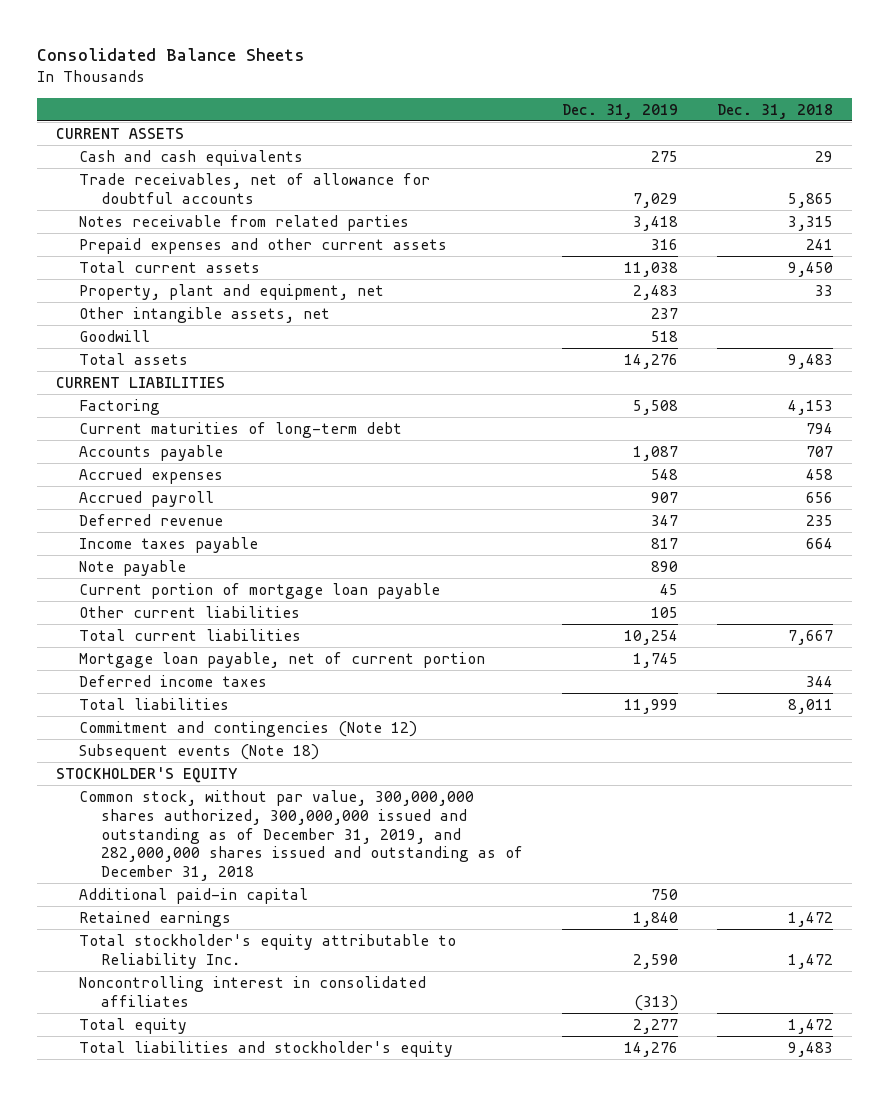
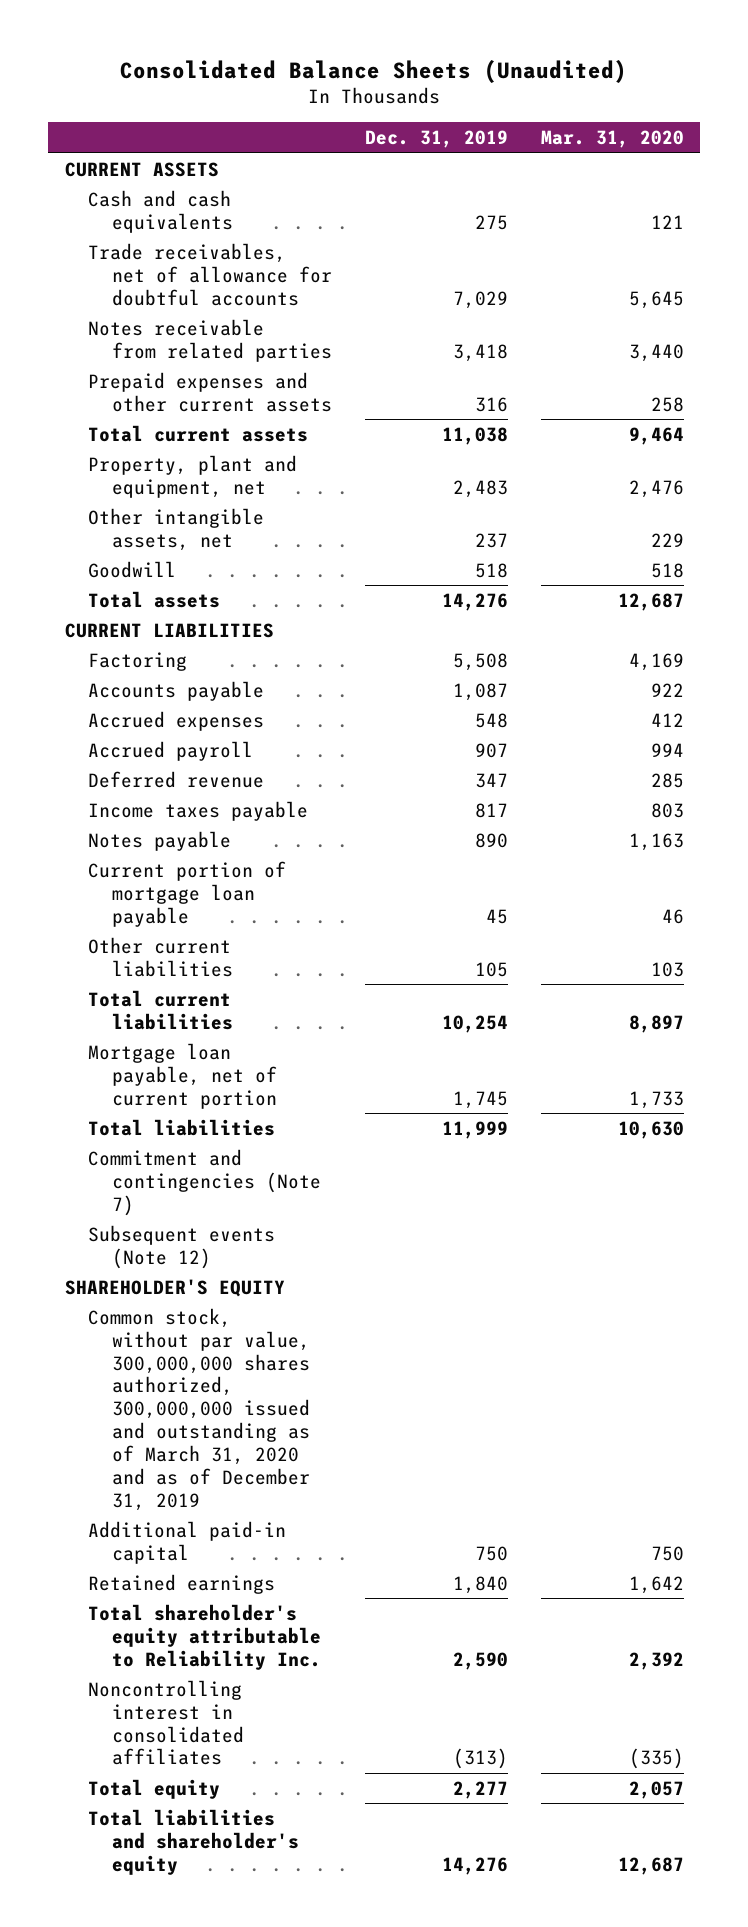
[36,48,305,62] Consolidated Balance Sheets -> [120,59,628,83] Consolidated Balance Sheets (Unaudited)
[716,103,833,119] Dec. 31, 2018 -> none
none -> [540,130,684,149] Mar. 31, 2020
[78,421,402,438] Current maturities of long-term debt -> none
[78,559,186,576] Note payable -> [88,830,232,851] Notes payable
[78,674,267,687] Deferred income taxes -> none
[78,720,417,737] Commitment and contingencies (Note 12) -> [88,1148,321,1216] Commitment and contingencies (Note 7)
[78,743,319,760] Subsequent events (Note 18) -> [88,1224,276,1269] Subsequent events (Note 12)
[56,766,239,783] STOCKHOLDER'S EQUITY -> [64,1278,285,1297] SHAREHOLDER'S EQUITY
[78,789,524,882] Common stock, without par value, 300,000,000 shares authorized, 300,000,000 issued and outstanding as of December 31, 2019, and 282,000,000 shares issued and outstanding as of December 31, 2018 -> [88,1307,310,1511] Common stock, without par value, 300,000,000 shares authorized, 300,000,000 issued and outstanding as of March 31, 2020 and as of December 31, 2019
[78,933,456,969] Total stockholder's equity attributable to Reliability Inc. -> [88,1603,321,1670] Total shareholder's equity attributable to Reliability Inc.
[78,1040,453,1057] Total liabilities and stockholder's equity -> [88,1808,299,1875] Total liabilities and shareholder's equity

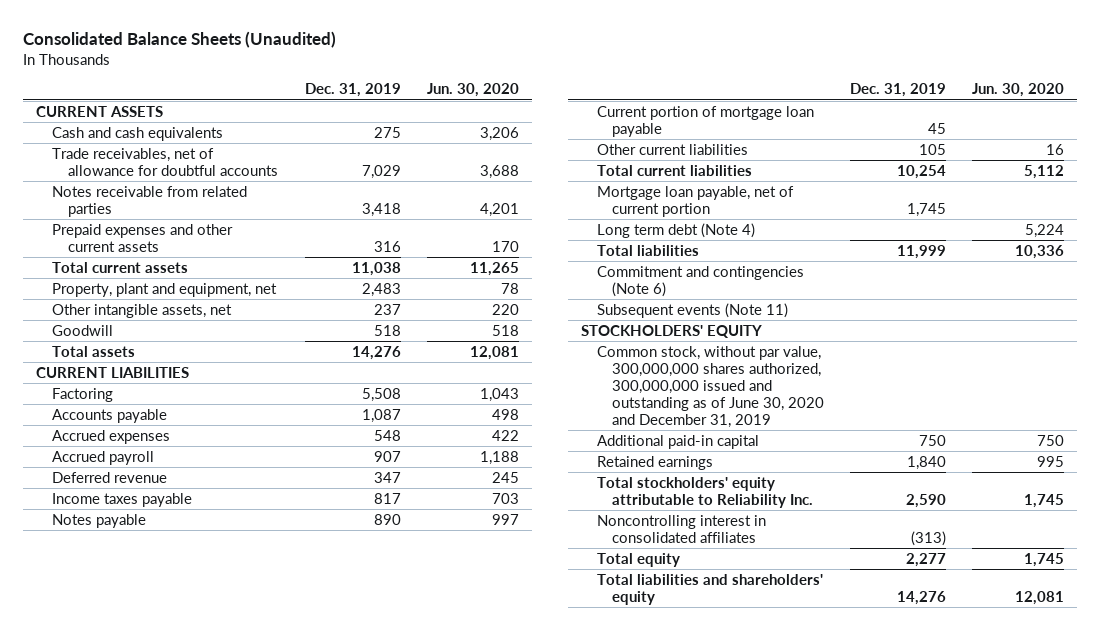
[540,130,684,149] Mar. 31, 2020 -> none
none -> [427,83,520,98] Jun. 30, 2020
none -> [596,222,755,238] Long term debt (Note 4)
[88,1148,321,1216] Commitment and contingencies (Note 7) -> [596,265,804,297] Commitment and contingencies (Note 6)
[88,1224,276,1269] Subsequent events (Note 12) -> [596,302,788,318] Subsequent events (Note 11)
[64,1278,285,1297] SHAREHOLDER'S EQUITY -> [580,324,762,338] STOCKHOLDERS' EQUITY
[88,1307,310,1511] Common stock, without par value, 300,000,000 shares authorized, 300,000,000 issued and outstanding as of March 31, 2020 and as of December 31, 2019 -> [596,345,825,428] Common stock, without par value, 300,000,000 shares authorized, 300,000,000 issued and outstanding as of June 30, 2020 and December 31, 2019
[88,1603,321,1670] Total shareholder's equity attributable to Reliability Inc. -> [596,476,814,508] Total stockholders' equity attributable to Reliability Inc.
[88,1808,299,1875] Total liabilities and shareholder's equity -> [596,573,823,605] Total liabilities and shareholders' equity

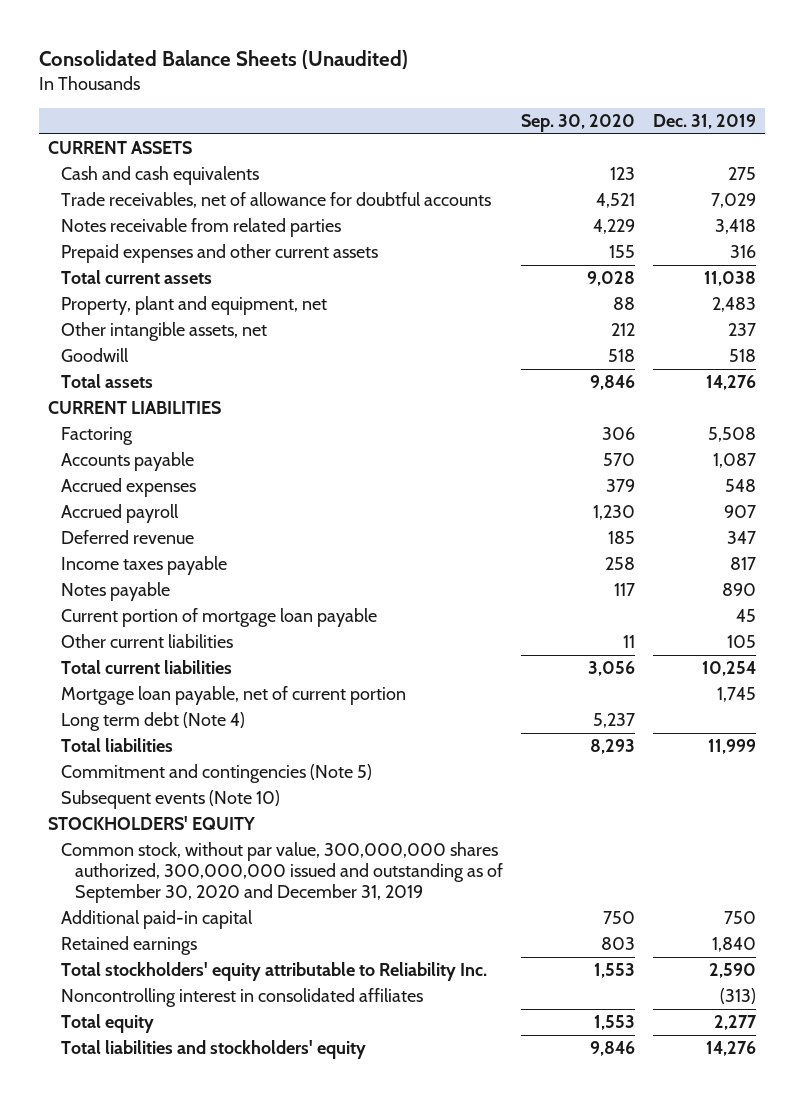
[427,83,520,98] Jun. 30, 2020 -> none
none -> [520,114,635,133] Sep. 30, 2020
[596,265,804,297] Commitment and contingencies (Note 6) -> [61,764,373,784] Commitment and contingencies (Note 5)
[596,302,788,318] Subsequent events (Note 11) -> [61,790,281,810] Subsequent events (Note 10)
[596,345,825,428] Common stock, without par value, 300,000,000 shares authorized, 300,000,000 issued and outstanding as of June 30, 2020 and December 31, 2019 -> [61,842,504,904] Common stock, without par value, 300,000,000 shares authorized, 300,000,000 issued and outstanding as of September 30, 2020 and December 31, 2019
[596,573,823,605] Total liabilities and shareholders' equity -> [61,1040,367,1060] Total liabilities and stockholders' equity

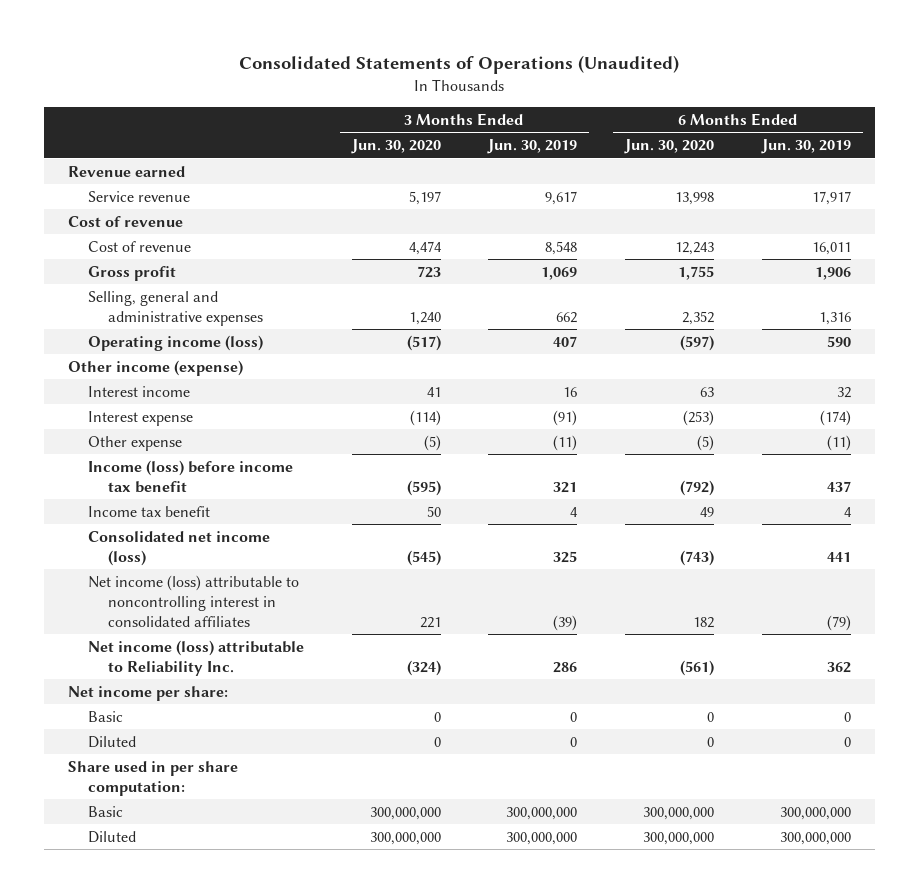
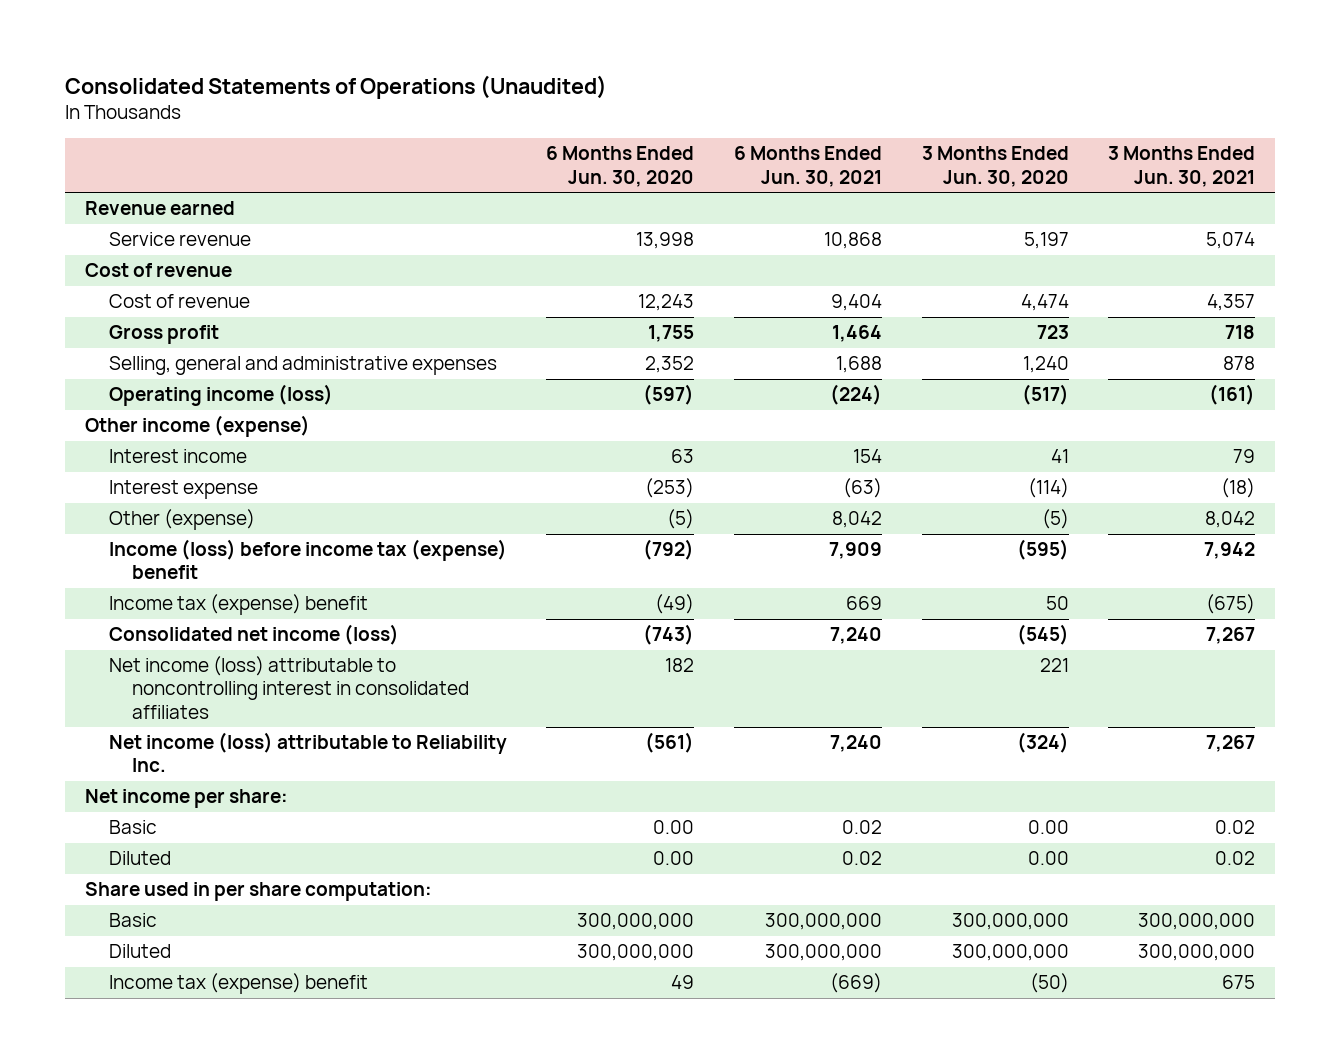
[487,139,578,155] Jun. 30, 2019 -> none
[761,139,852,155] Jun. 30, 2019 -> none
none -> [733,146,882,187] 6 Months Ended Jun. 30, 2021
none -> [1108,146,1256,187] 3 Months Ended Jun. 30, 2021
[87,435,182,451] Other expense -> [108,509,255,531] Other (expense)
[87,459,293,493] Income (loss) before income tax benefit -> [108,539,507,580] Income (loss) before income tax (expense) benefit
[87,505,210,517] Income tax benefit -> [108,594,368,616] Income tax (expense) benefit
[700,506,715,517] 49 -> [655,594,695,615] (49)
[433,711,441,722] 0 -> [1027,820,1069,835] 0.00
[707,711,715,722] 0 -> [653,820,695,835] 0.00
[433,736,441,747] 0 -> [1027,851,1069,866] 0.00
[707,736,715,747] 0 -> [653,851,695,866] 0.00
none -> [108,973,368,995] Income tax (expense) benefit

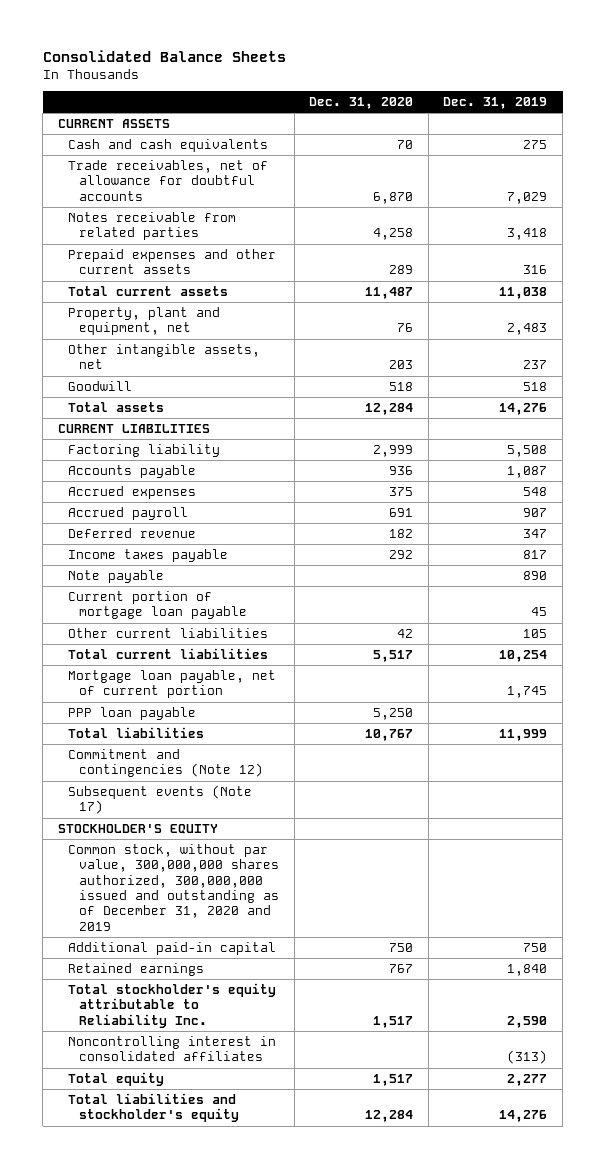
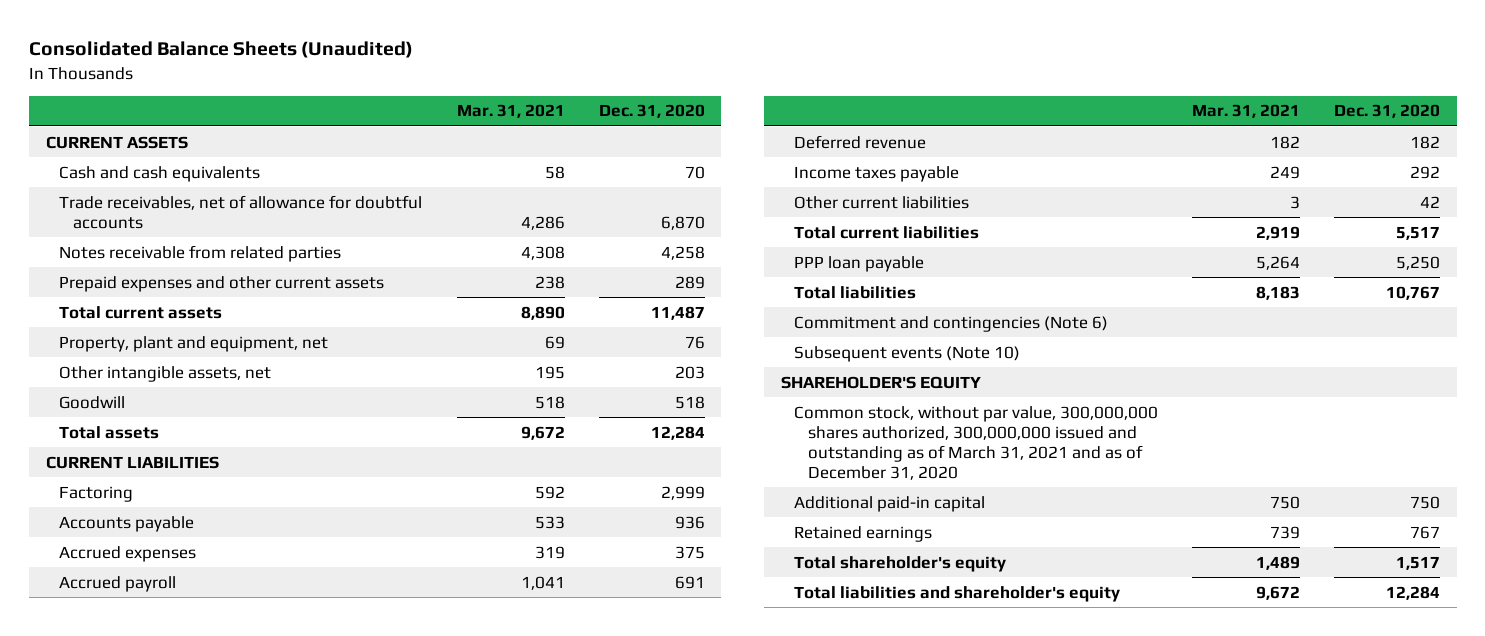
[42,49,286,62] Consolidated Balance Sheets -> [28,41,413,59] Consolidated Balance Sheets (Unaudited)
[443,96,548,109] Dec. 31, 2019 -> none
none -> [456,104,565,119] Mar. 31, 2021
[68,443,221,457] Factoring liability -> [59,485,134,502] Factoring
[68,569,165,583] Note payable -> none
[68,590,247,620] Current portion of mortgage loan payable -> none
[68,669,277,699] Mortgage loan payable, net of current portion -> none
[68,748,263,778] Commitment and contingencies (Note 12) -> [794,315,1109,332] Commitment and contingencies (Note 6)
[68,784,253,815] Subsequent events (Note 17) -> [794,345,1021,362] Subsequent events (Note 10)
[57,823,218,834] STOCKHOLDER'S EQUITY -> [780,375,981,389] SHAREHOLDER'S EQUITY
[68,843,279,931] Common stock, without par value, 300,000,000 shares authorized, 300,000,000 issued and outstanding as of December 31, 2020 and 2019 -> [794,405,1159,480] Common stock, without par value, 300,000,000 shares authorized, 300,000,000 issued and outstanding as of March 31, 2021 and as of December 31, 2020
[68,982,277,1028] Total stockholder's equity attributable to Reliability Inc. -> none
[68,1035,277,1062] Noncontrolling interest in consolidated affiliates -> none
[68,1071,165,1086] Total equity -> [794,555,1007,572] Total shareholder's equity
[68,1092,239,1123] Total liabilities and stockholder's equity -> [794,585,1121,602] Total liabilities and shareholder's equity

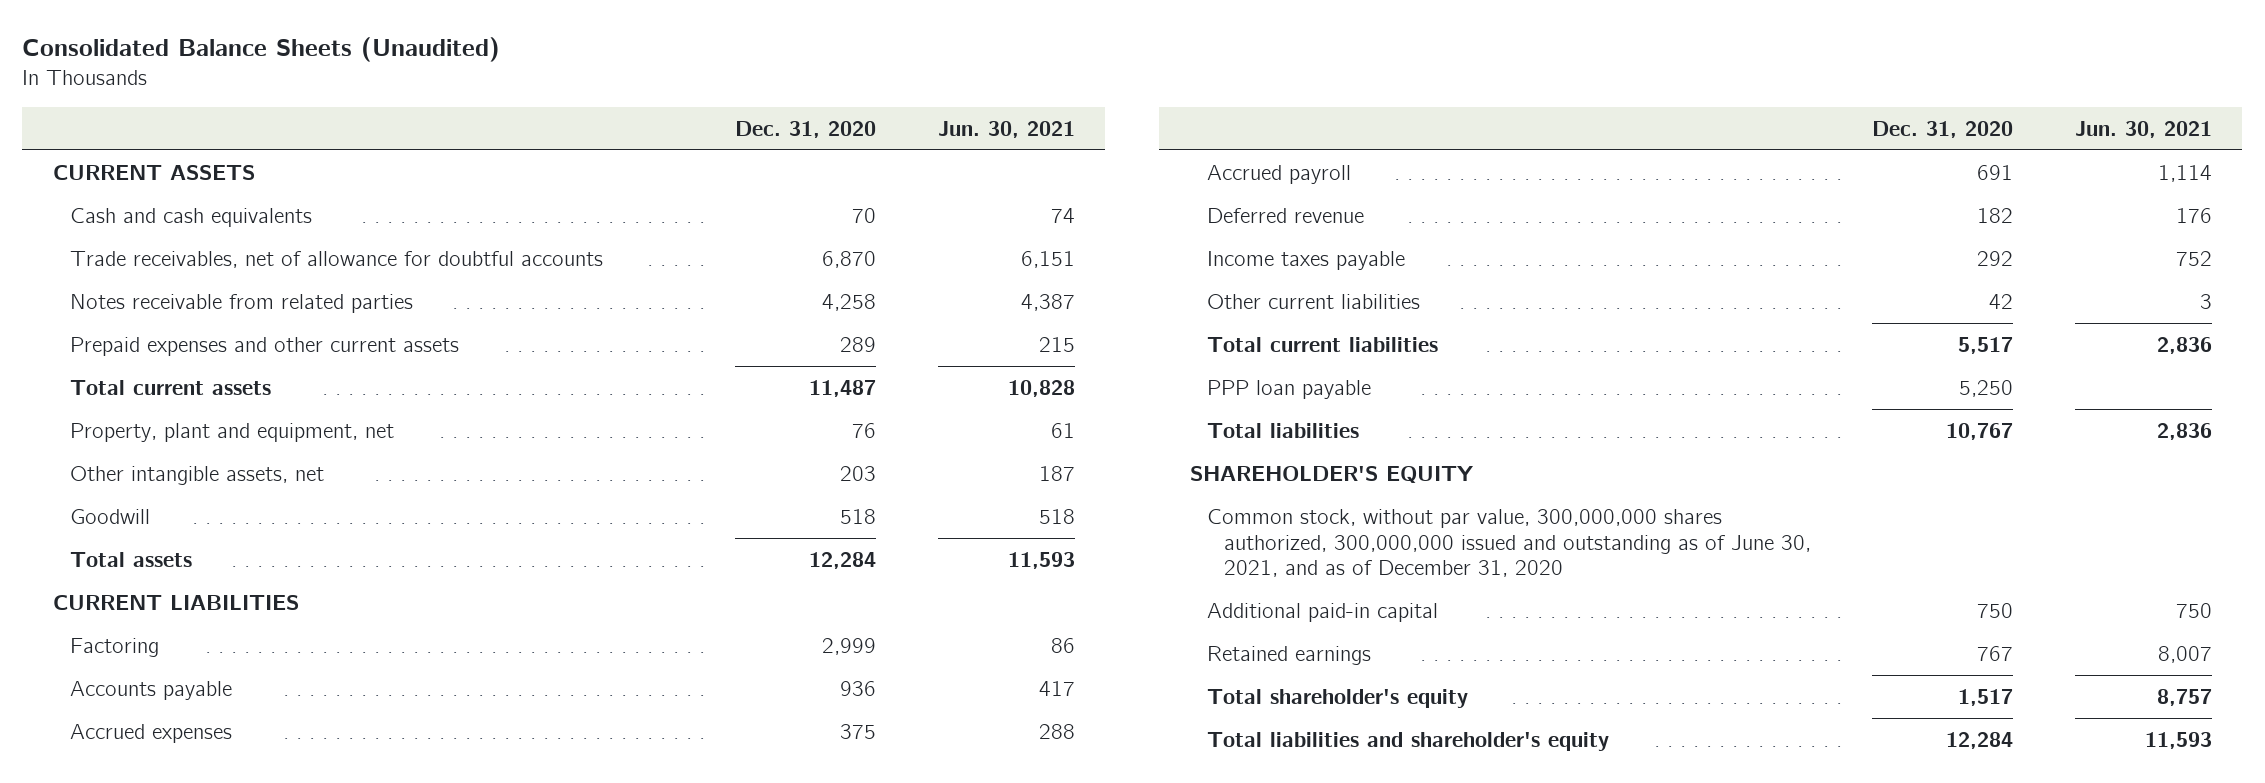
[456,104,565,119] Mar. 31, 2021 -> none
none -> [937,120,1075,138] Jun. 30, 2021
[794,315,1109,332] Commitment and contingencies (Note 6) -> none
[794,345,1021,362] Subsequent events (Note 10) -> none
[794,405,1159,480] Common stock, without par value, 300,000,000 shares authorized, 300,000,000 issued and outstanding as of March 31, 2021 and as of December 31, 2020 -> [1207,508,1812,578] Common stock, without par value, 300,000,000 shares authorized, 300,000,000 issued and outstanding as of June 30, 2021, and as of December 31, 2020

